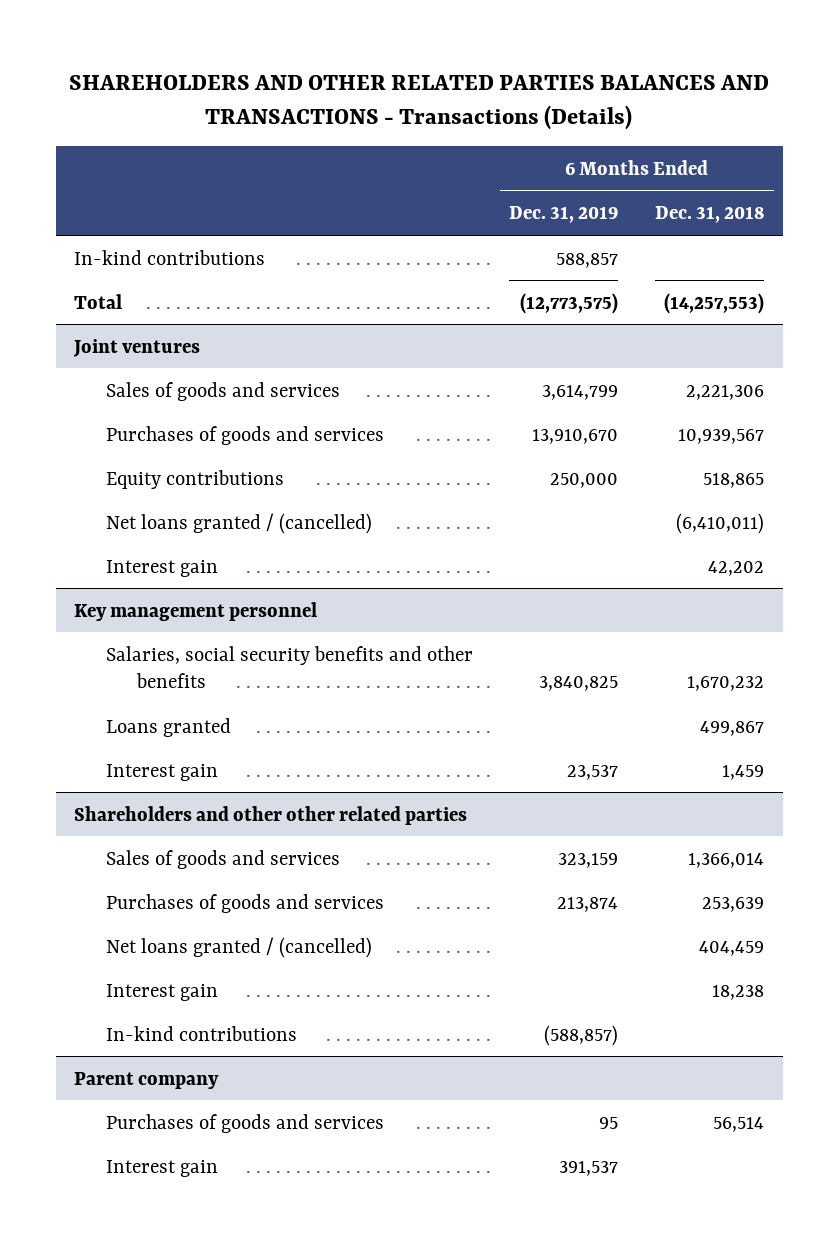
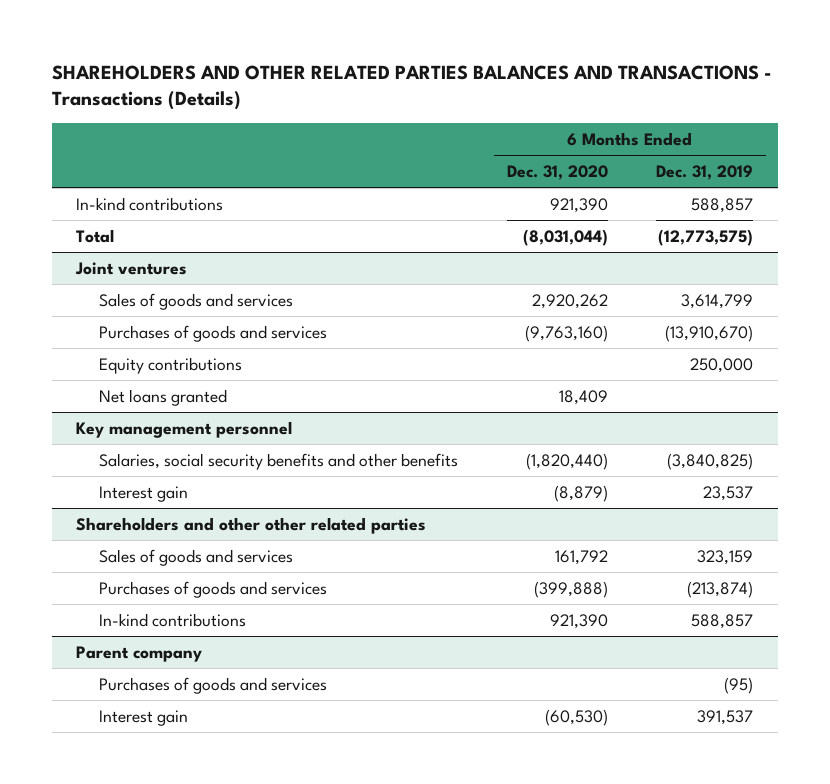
[655,206,765,224] Dec. 31, 2018 -> none
none -> [506,164,608,180] Dec. 31, 2020
[532,428,619,444] 13,910,670 -> [665,324,754,342] (13,910,670)
[105,559,218,577] Interest gain -> none
[105,512,372,534] Net loans granted / (cancelled) -> [98,388,227,406] Net loans granted
[105,717,231,737] Loans granted -> none
[539,675,619,691] 3,840,825 -> [667,452,754,470] (3,840,825)
[105,936,372,958] Net loans granted / (cancelled) -> none
[105,983,218,1001] Interest gain -> none
[557,896,619,912] 213,874 -> [687,580,754,598] (213,874)
[544,1024,619,1046] (588,857) -> [691,613,754,629] 588,857
[599,1116,619,1129] 95 -> [724,676,754,694] (95)

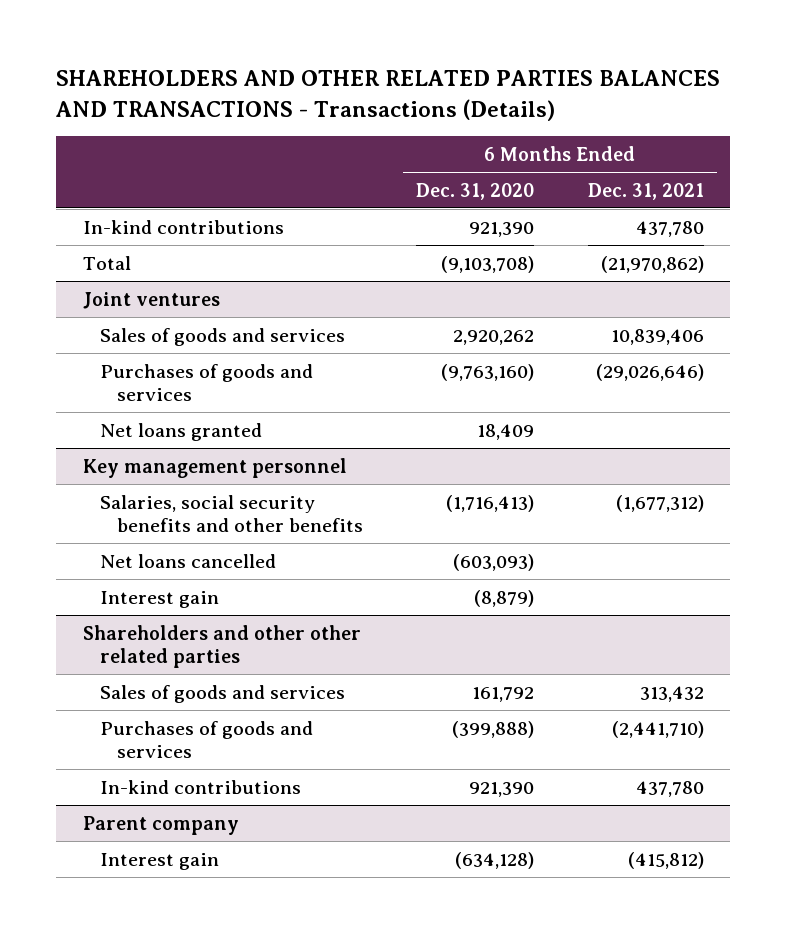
[656,164,754,180] Dec. 31, 2019 -> none
none -> [587,182,704,200] Dec. 31, 2021
[522,228,608,246] (8,031,044) -> [441,255,535,273] (9,103,708)
[98,356,242,374] Equity contributions -> none
[525,452,608,470] (1,820,440) -> [446,494,535,512] (1,716,413)
none -> [99,553,276,568] Net loans cancelled
[98,676,327,694] Purchases of goods and services -> none
[544,708,608,726] (60,530) -> [455,851,535,869] (634,128)

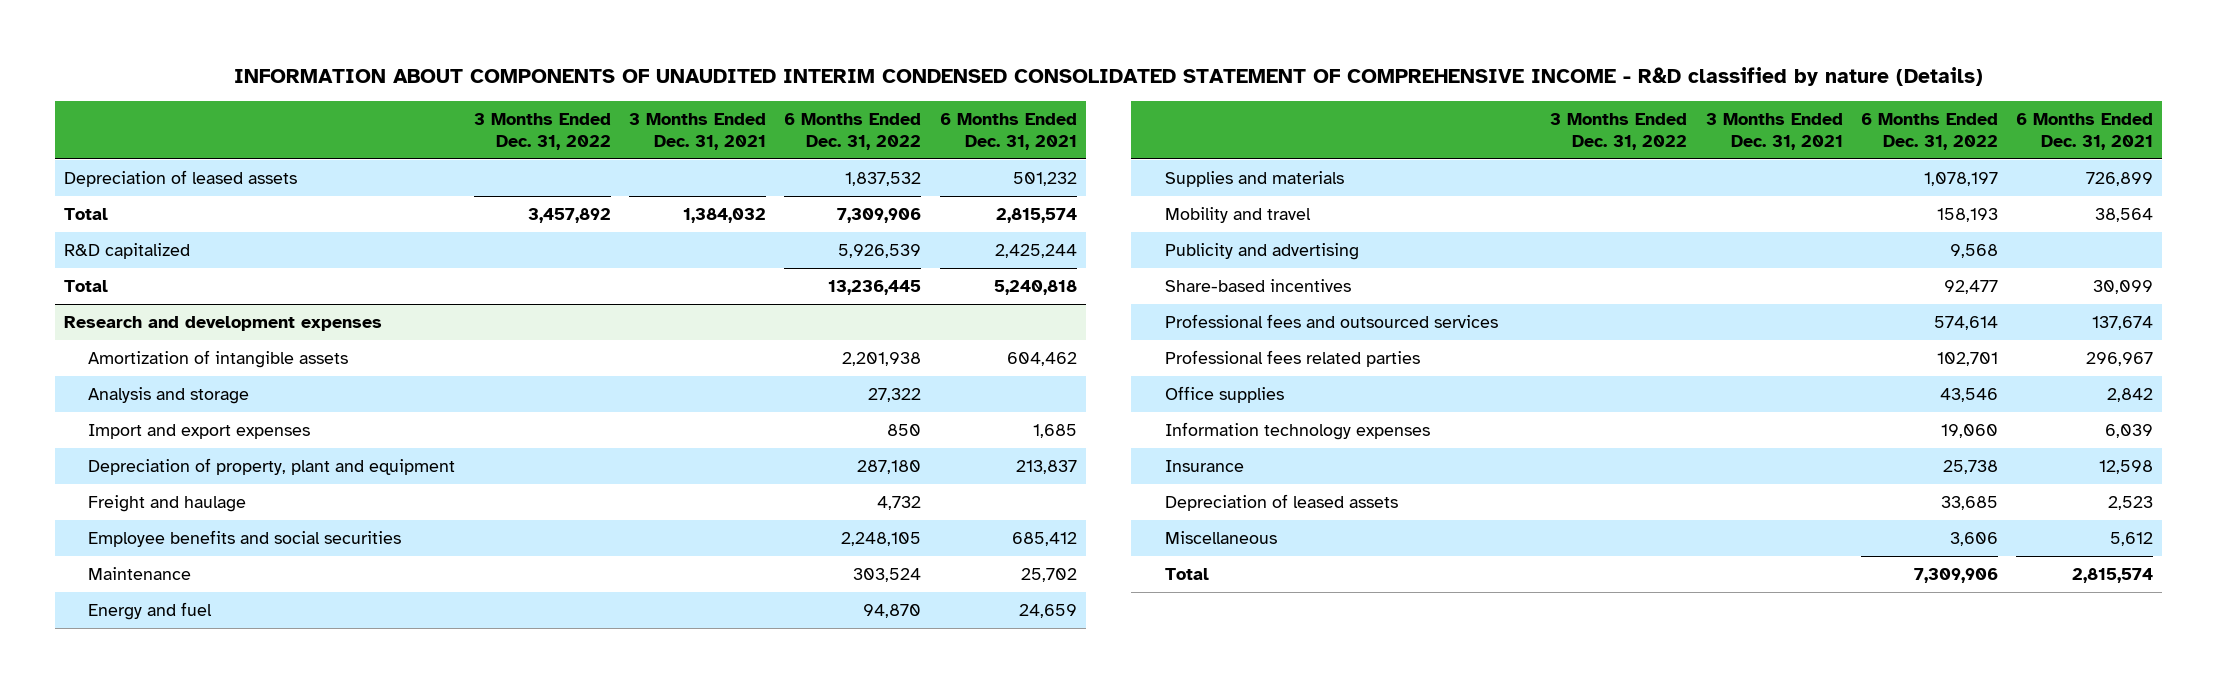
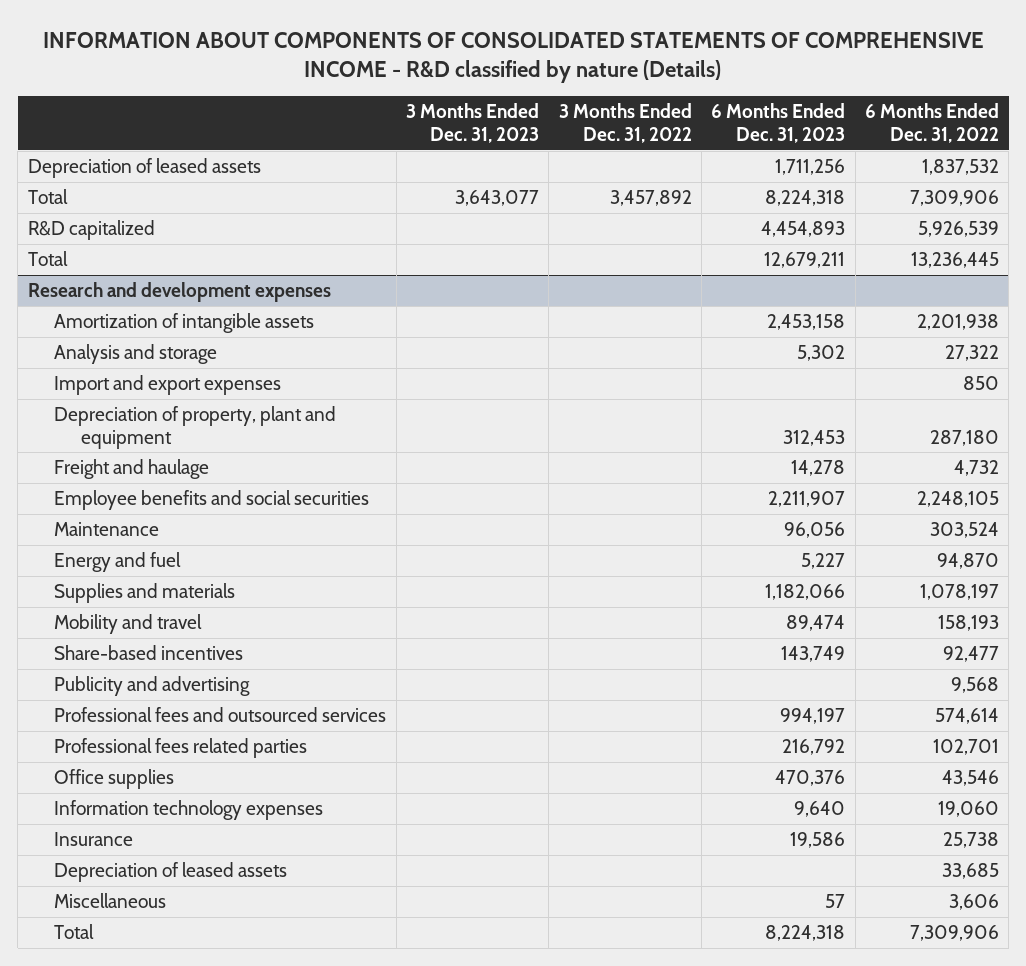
[233,67,1983,87] INFORMATION ABOUT COMPONENTS OF UNAUDITED INTERIM CONDENSED CONSOLIDATED STATEMENT OF COMPREHENSIVE INCOME - R&D classified by nature (Details) -> [43,31,985,84] INFORMATION ABOUT COMPONENTS OF CONSOLIDATED STATEMENTS OF COMPREHENSIVE INCOME - R&D classified by nature (Details)
[629,113,767,151] 3 Months Ended Dec. 31, 2021 -> none
[939,113,1077,151] 6 Months Ended Dec. 31, 2021 -> none
none -> [405,103,539,144] 3 Months Ended Dec. 31, 2023
none -> [711,103,846,144] 6 Months Ended Dec. 31, 2023
[1164,243,1359,261] Publicity and advertising -> [54,675,251,696] Publicity and advertising

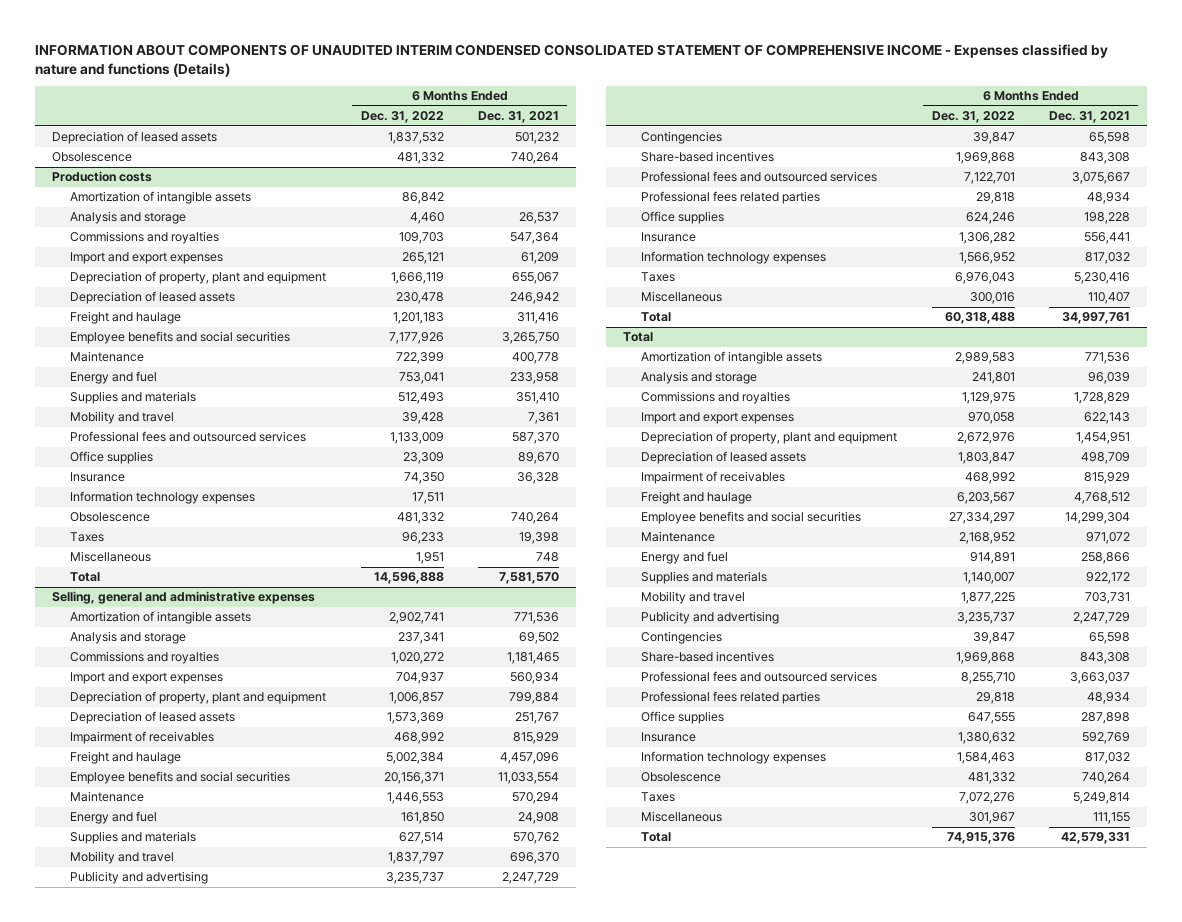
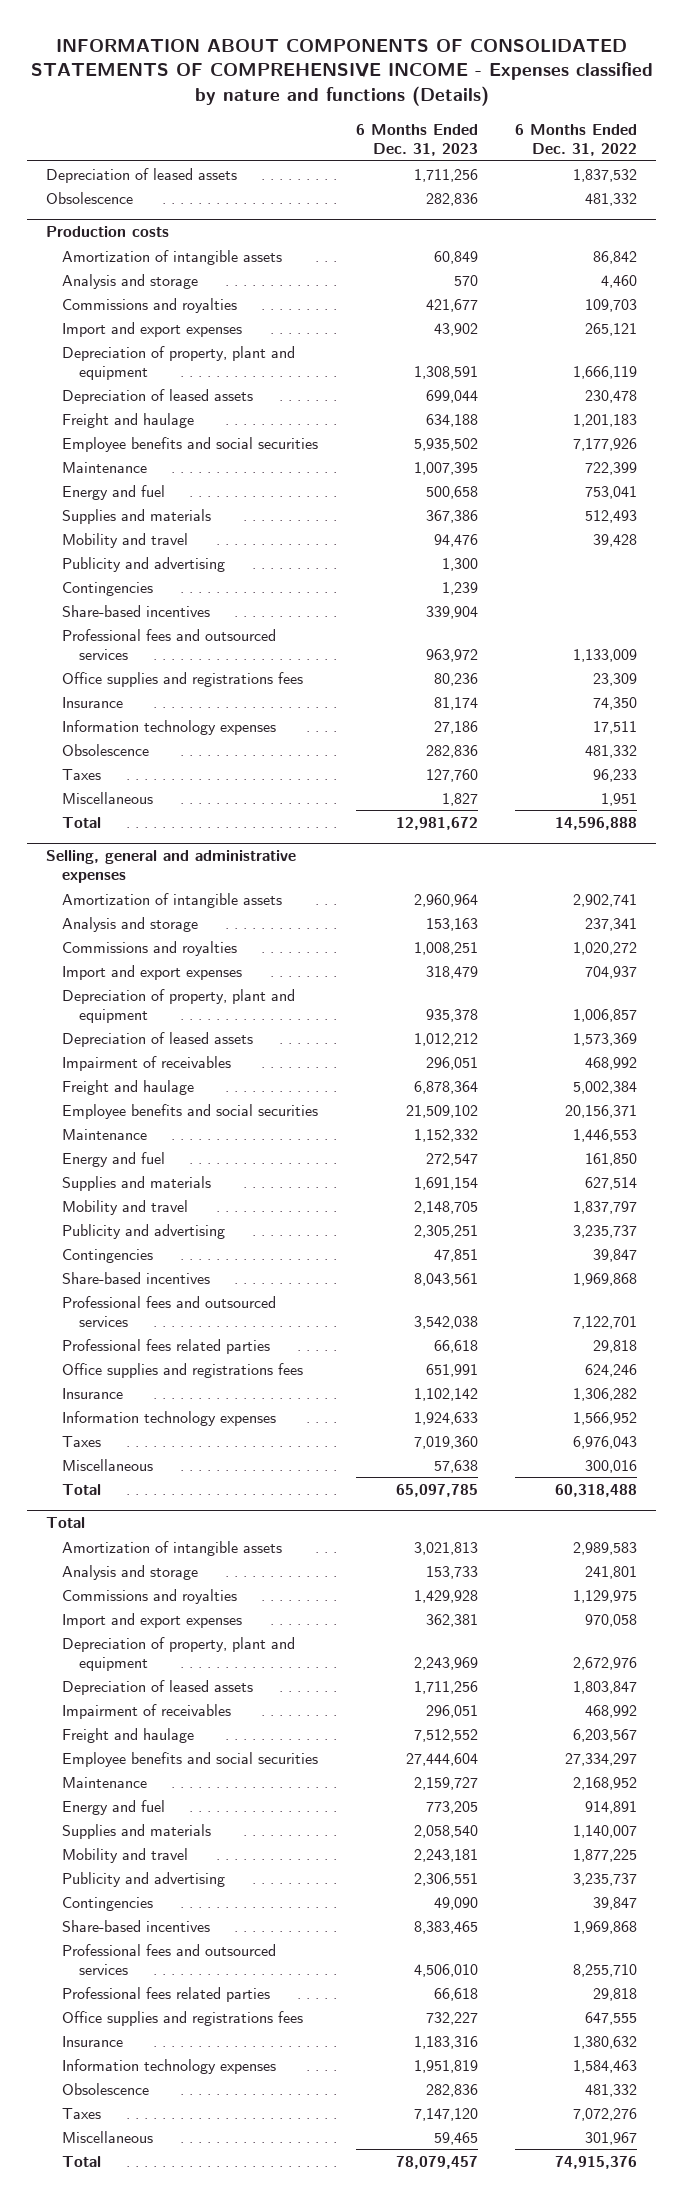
[35,43,1109,77] INFORMATION ABOUT COMPONENTS OF UNAUDITED INTERIM CONDENSED CONSOLIDATED STATEMENT OF COMPREHENSIVE INCOME - Expenses classified by nature and functions (Details) -> [30,38,653,107] INFORMATION ABOUT COMPONENTS OF CONSOLIDATED STATEMENTS OF COMPREHENSIVE INCOME - Expenses classified by nature and functions (Details)
[477,111,559,124] Dec. 31, 2021 -> none
none -> [355,123,478,157] 6 Months Ended Dec. 31, 2023
none -> [62,556,226,572] Publicity and advertising
none -> [62,581,154,596] Contingencies
none -> [62,604,211,617] Share-based incentives
[70,451,154,465] Office supplies -> [62,671,304,687] Office supplies and registrations fees
[641,211,725,225] Office supplies -> [62,1362,304,1378] Office supplies and registrations fees
[641,711,725,725] Office supplies -> [62,2010,304,2026] Office supplies and registrations fees

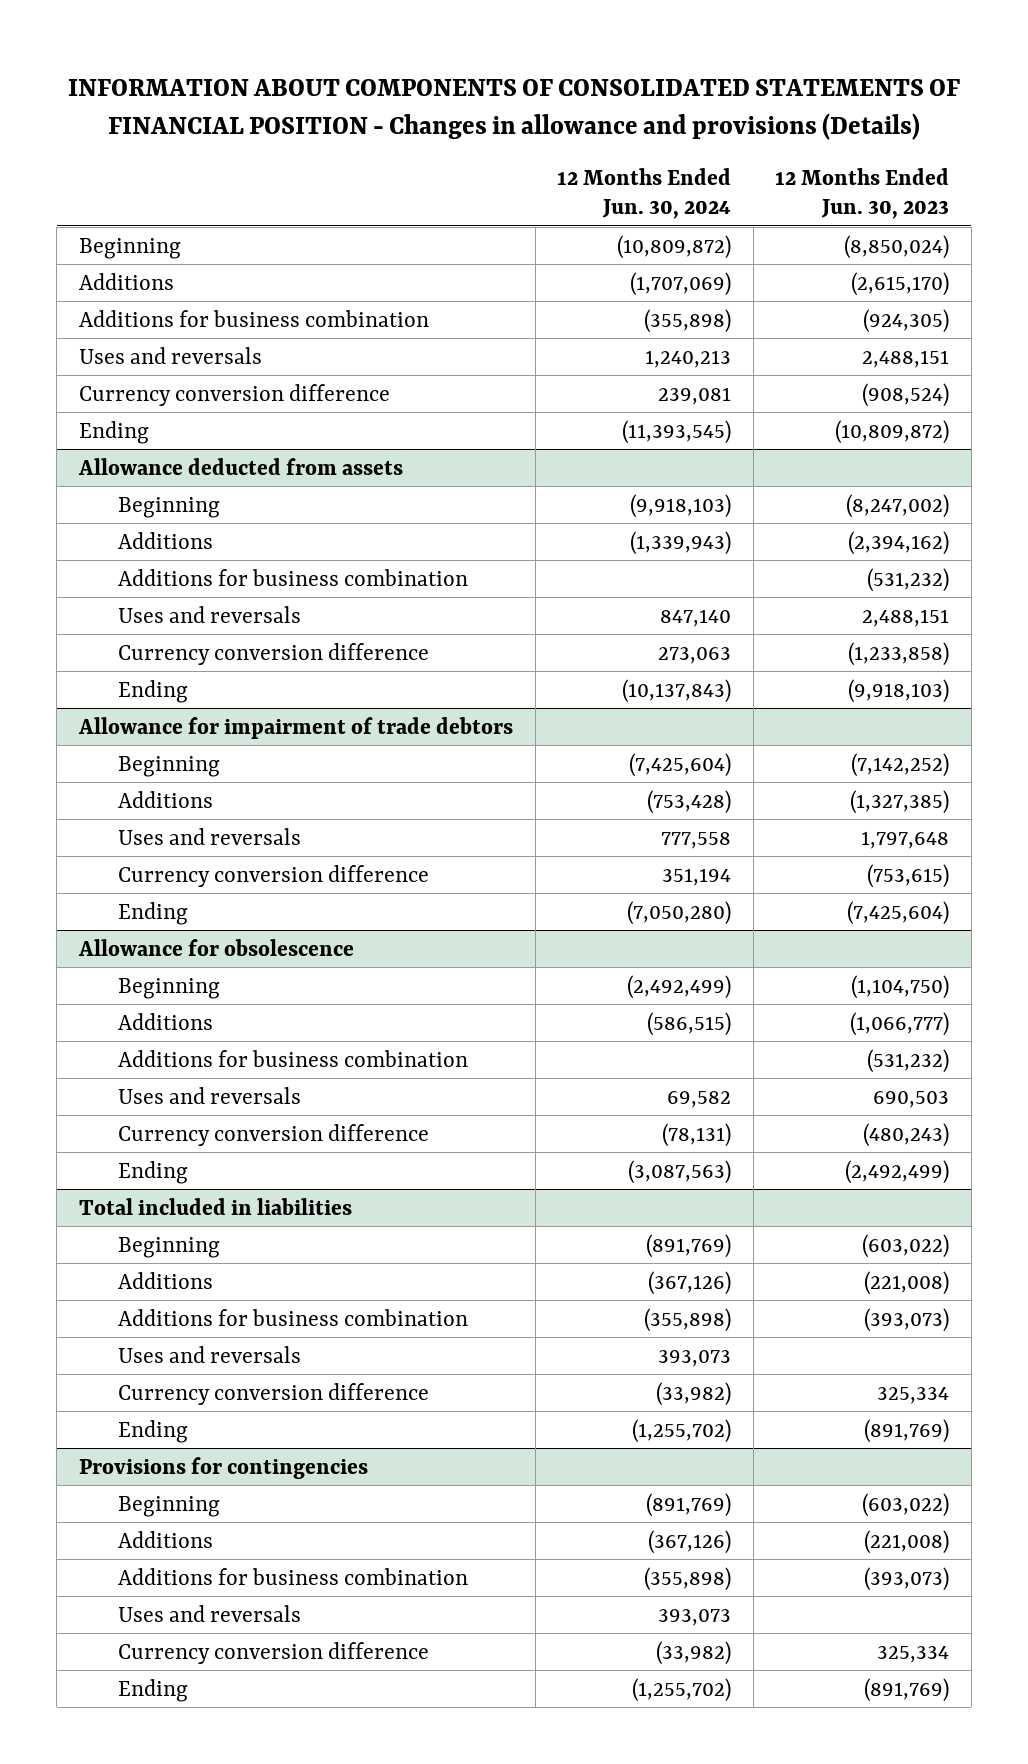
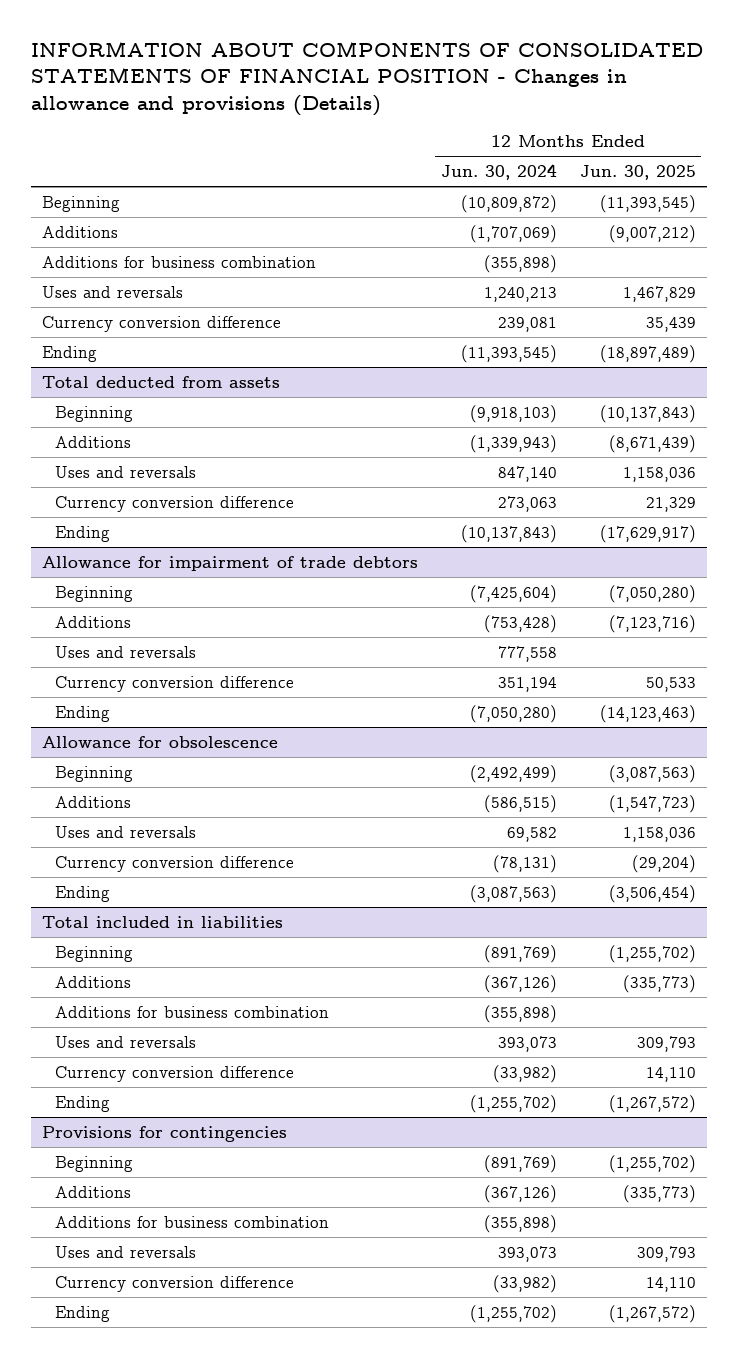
[775,167,950,220] 12 Months Ended Jun. 30, 2023 -> none
none -> [579,165,696,181] Jun. 30, 2025
[77,457,403,475] Allowance deducted from assets -> [41,375,280,388] Total deducted from assets
[118,568,469,586] Additions for business combination -> none
[118,1049,469,1067] Additions for business combination -> none

